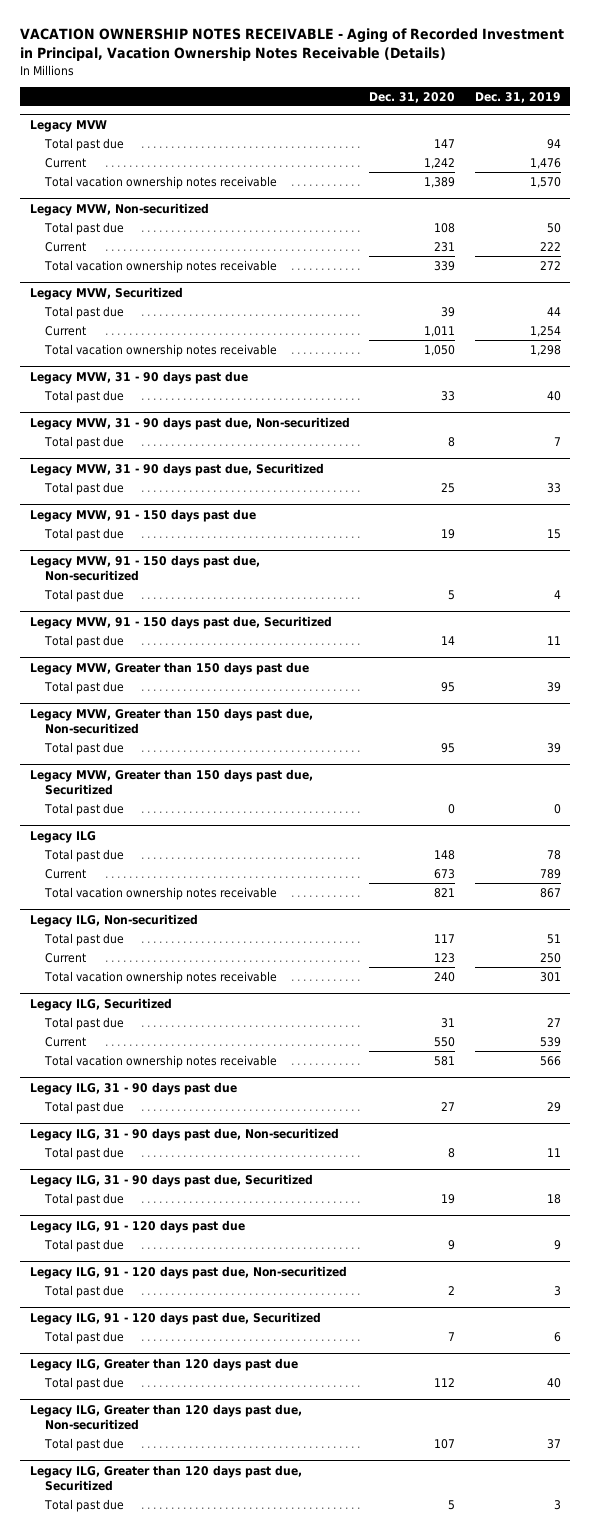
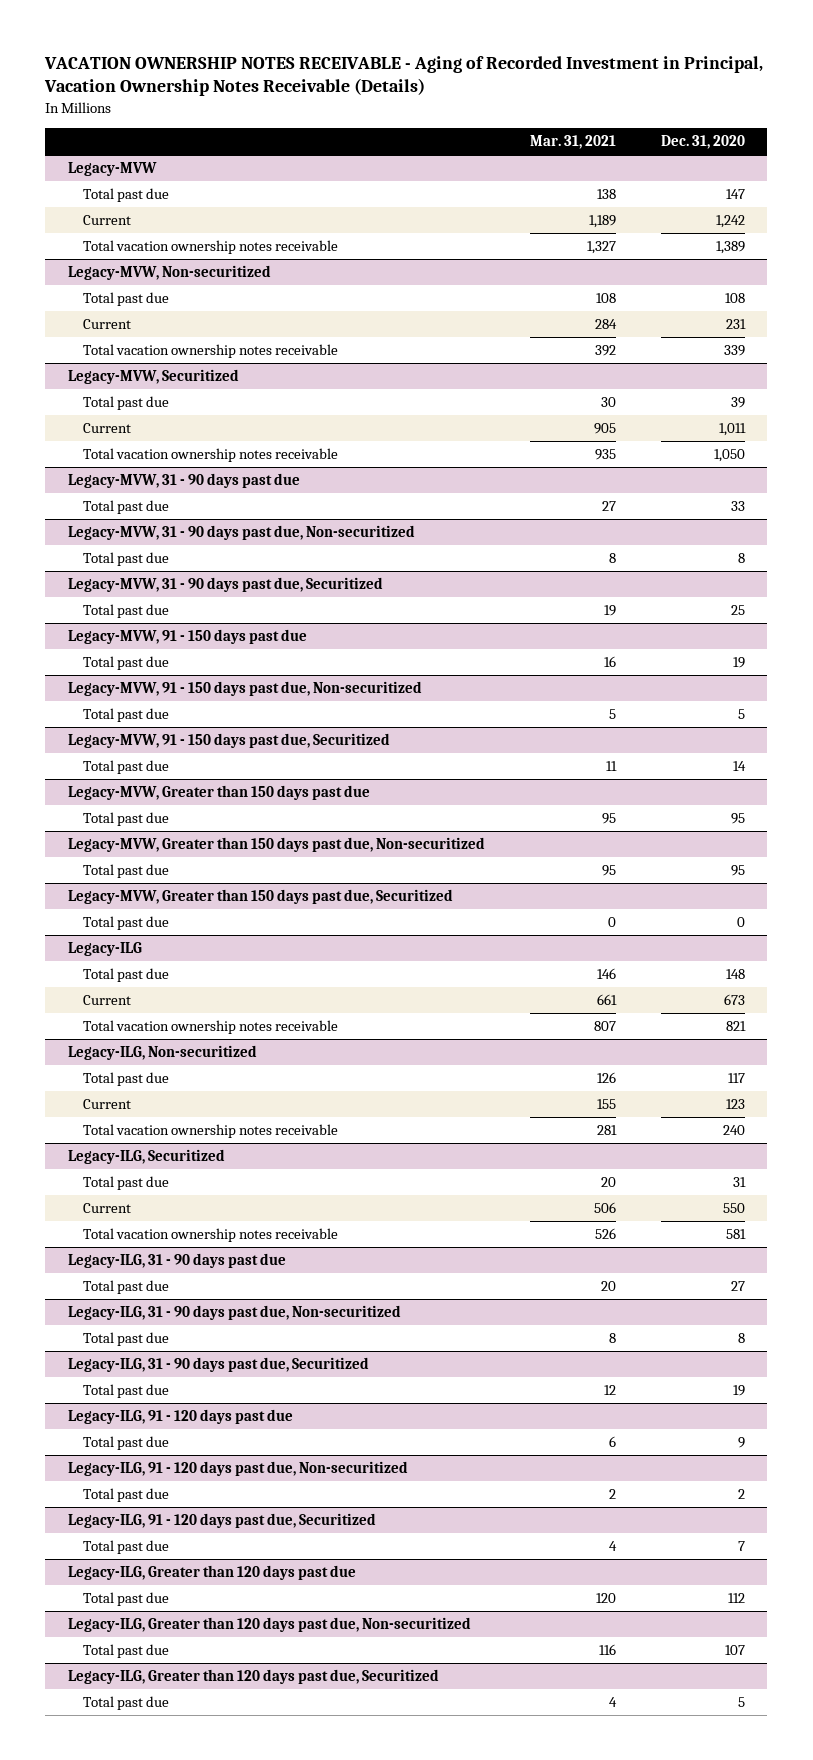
[474,91,561,103] Dec. 31, 2019 -> none
none -> [529,135,616,150] Mar. 31, 2021
[30,119,108,132] Legacy MVW -> [67,162,157,177] Legacy-MVW
[30,202,210,216] Legacy MVW, Non-securitized -> [67,265,271,281] Legacy-MVW, Non-securitized
[30,286,184,300] Legacy MVW, Securitized -> [67,369,239,385] Legacy-MVW, Securitized
[30,370,249,384] Legacy MVW, 31 - 90 days past due -> [67,473,300,489] Legacy-MVW, 31 - 90 days past due
[30,416,351,430] Legacy MVW, 31 - 90 days past due, Non-securitized -> [67,525,415,541] Legacy-MVW, 31 - 90 days past due, Non-securitized
[30,462,325,476] Legacy MVW, 31 - 90 days past due, Securitized -> [67,577,383,593] Legacy-MVW, 31 - 90 days past due, Securitized
[30,508,257,522] Legacy MVW, 91 - 150 days past due -> [67,629,307,645] Legacy-MVW, 91 - 150 days past due
[30,554,261,582] Legacy MVW, 91 - 150 days past due, Non-securitized -> [67,681,422,697] Legacy-MVW, 91 - 150 days past due, Non-securitized
[30,615,333,629] Legacy MVW, 91 - 150 days past due, Securitized -> [67,733,390,749] Legacy-MVW, 91 - 150 days past due, Securitized
[30,661,310,675] Legacy MVW, Greater than 150 days past due -> [67,785,370,801] Legacy-MVW, Greater than 150 days past due
[30,707,314,735] Legacy MVW, Greater than 150 days past due, Non-securitized -> [67,837,485,853] Legacy-MVW, Greater than 150 days past due, Non-securitized
[30,768,314,796] Legacy MVW, Greater than 150 days past due, Securitized -> [67,889,453,905] Legacy-MVW, Greater than 150 days past due, Securitized
[30,830,97,843] Legacy ILG -> [67,942,142,957] Legacy-ILG
[30,913,199,927] Legacy ILG, Non-securitized -> [67,1045,257,1061] Legacy-ILG, Non-securitized
[30,997,173,1011] Legacy ILG, Securitized -> [67,1149,225,1165] Legacy-ILG, Securitized
[30,1081,238,1095] Legacy ILG, 31 - 90 days past due -> [67,1253,286,1269] Legacy-ILG, 31 - 90 days past due
[30,1127,340,1141] Legacy ILG, 31 - 90 days past due, Non-securitized -> [67,1305,401,1321] Legacy-ILG, 31 - 90 days past due, Non-securitized
[30,1173,314,1187] Legacy ILG, 31 - 90 days past due, Securitized -> [67,1357,369,1373] Legacy-ILG, 31 - 90 days past due, Securitized
[30,1219,246,1233] Legacy ILG, 91 - 120 days past due -> [67,1409,293,1425] Legacy-ILG, 91 - 120 days past due
[30,1265,348,1279] Legacy ILG, 91 - 120 days past due, Non-securitized -> [67,1461,408,1477] Legacy-ILG, 91 - 120 days past due, Non-securitized
[30,1311,322,1325] Legacy ILG, 91 - 120 days past due, Securitized -> [67,1513,376,1529] Legacy-ILG, 91 - 120 days past due, Securitized
[30,1357,299,1371] Legacy ILG, Greater than 120 days past due -> [67,1565,356,1581] Legacy-ILG, Greater than 120 days past due
[30,1403,303,1431] Legacy ILG, Greater than 120 days past due, Non-securitized -> [67,1617,471,1633] Legacy-ILG, Greater than 120 days past due, Non-securitized
[30,1464,303,1492] Legacy ILG, Greater than 120 days past due, Securitized -> [67,1669,439,1685] Legacy-ILG, Greater than 120 days past due, Securitized

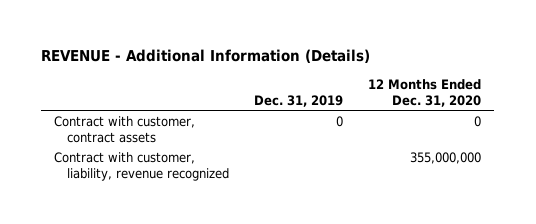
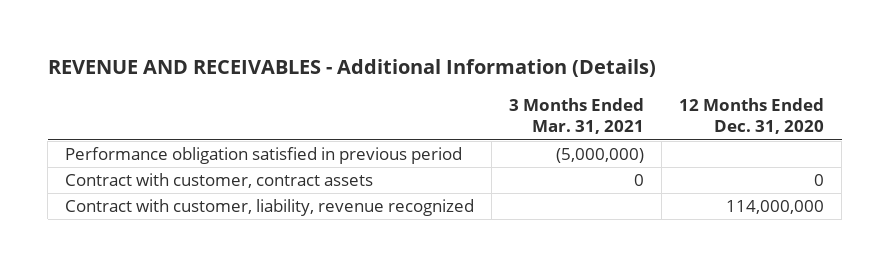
[41,49,371,64] REVENUE - Additional Information (Details) -> [47,59,656,78] REVENUE AND RECEIVABLES - Additional Information (Details)
[254,94,344,107] Dec. 31, 2019 -> none
none -> [509,97,645,135] 3 Months Ended Mar. 31, 2021
none -> [65,147,463,165] Performance obligation satisfied in previous period
[410,151,482,164] 355,000,000 -> [726,200,825,215] 114,000,000

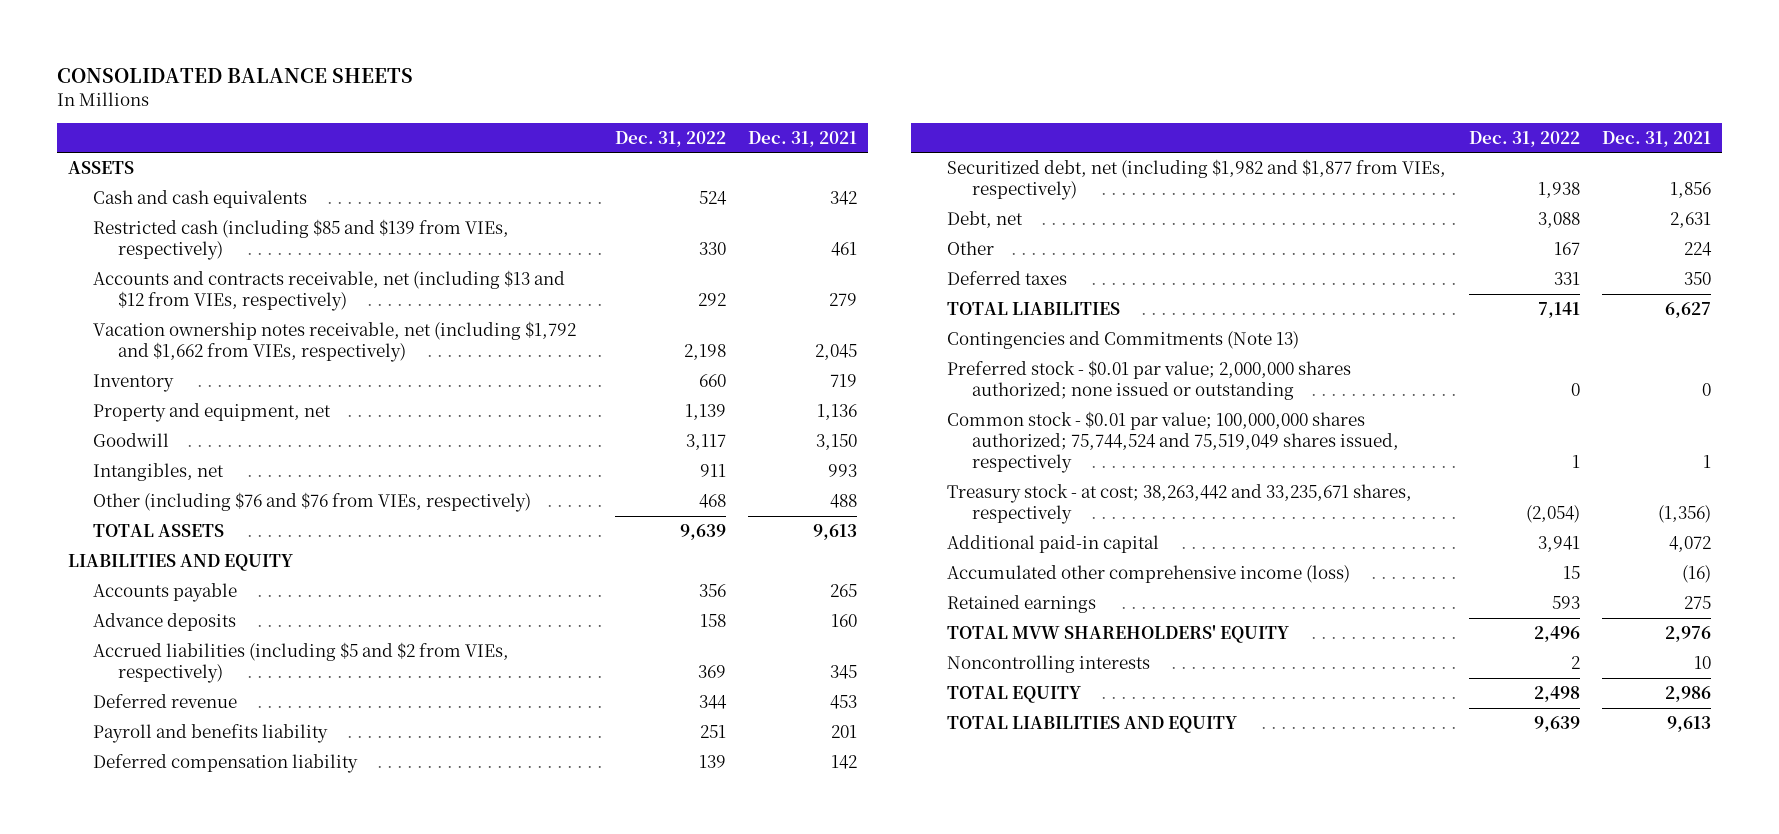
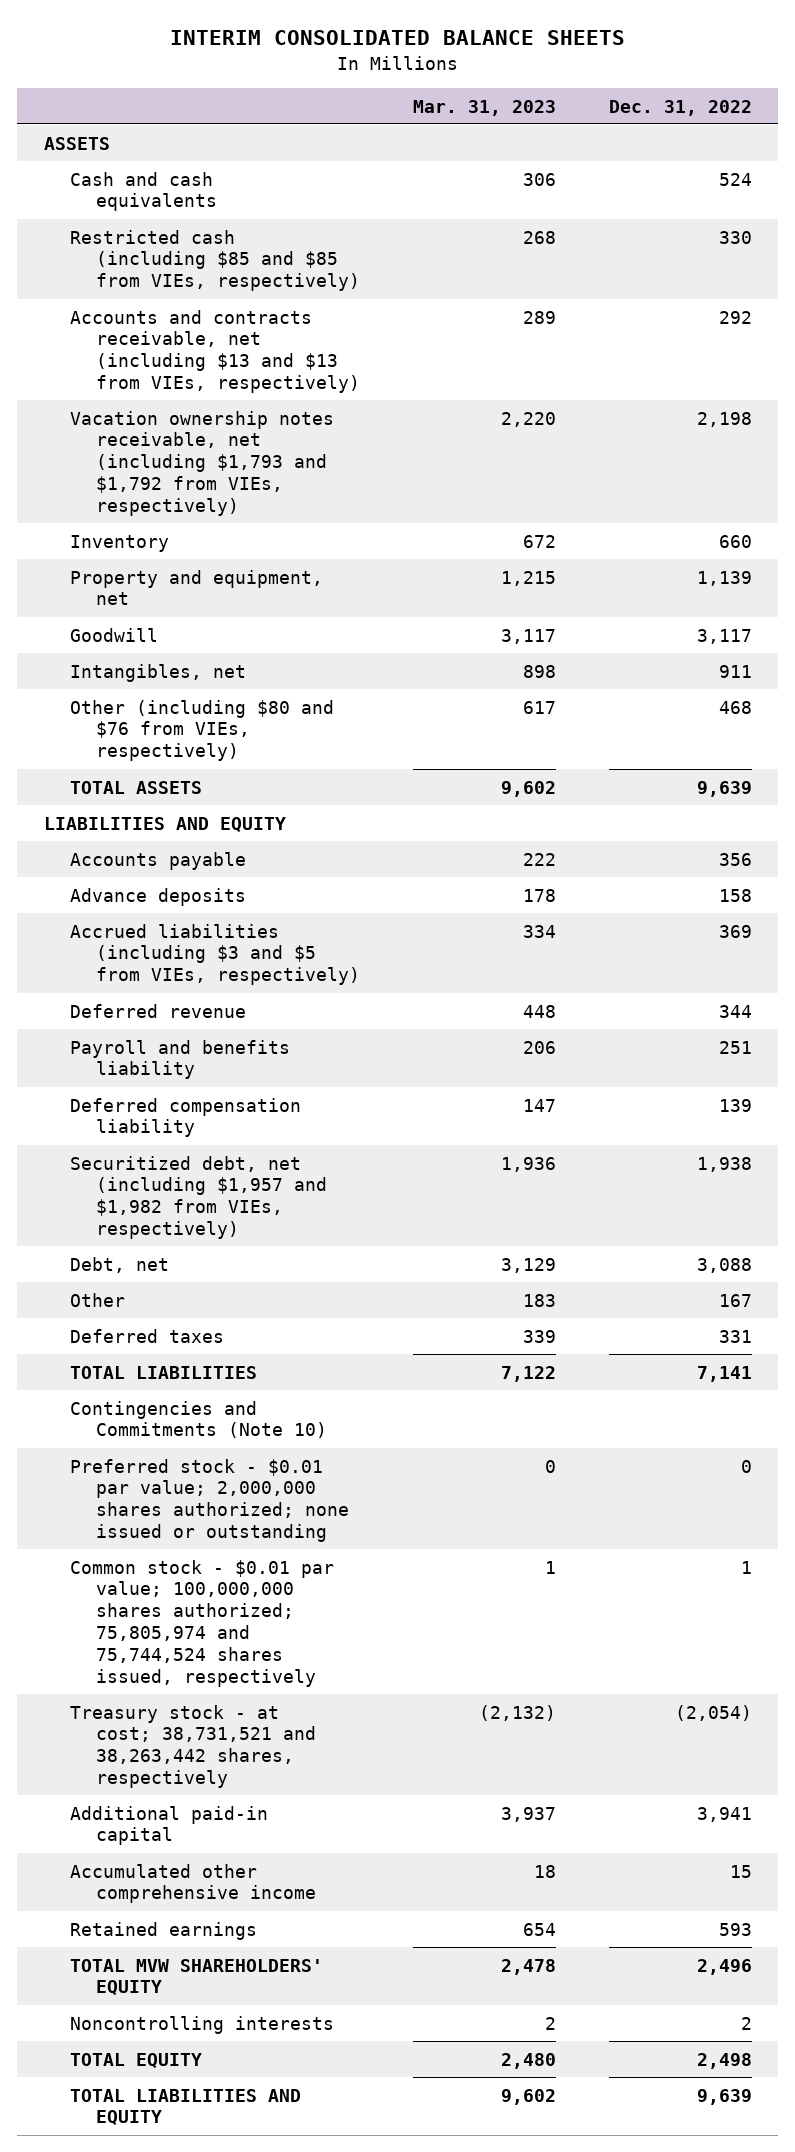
[56,67,413,83] CONSOLIDATED BALANCE SHEETS -> [169,30,625,46] INTERIM CONSOLIDATED BALANCE SHEETS
[748,130,858,147] Dec. 31, 2021 -> none
none -> [412,99,556,116] Mar. 31, 2023
[93,219,510,261] Restricted cash (including $85 and $139 from VIEs, respectively) -> [69,229,360,292] Restricted cash (including $85 and $85 from VIEs, respectively)
[93,270,566,312] Accounts and contracts receivable, net (including $13 and $12 from VIEs, respectively) -> [69,309,360,394] Accounts and contracts receivable, net (including $13 and $13 from VIEs, respectively)
[93,321,577,363] Vacation ownership notes receivable, net (including $1,792 and $1,662 from VIEs, respectively) -> [69,410,334,517] Vacation ownership notes receivable, net (including $1,793 and $1,792 from VIEs, respectively)
[93,492,532,513] Other (including $76 and $76 from VIEs, respectively) -> [69,699,334,762] Other (including $80 and $76 from VIEs, respectively)
[93,642,510,684] Accrued liabilities (including $5 and $2 from VIEs, respectively) -> [69,923,360,986] Accrued liabilities (including $3 and $5 from VIEs, respectively)
[947,159,1447,201] Securitized debt, net (including $1,982 and $1,877 from VIEs, respectively) -> [69,1155,327,1240] Securitized debt, net (including $1,957 and $1,982 from VIEs, respectively)
[947,331,1300,350] Contingencies and Commitments (Note 13) -> [69,1400,327,1439] Contingencies and Commitments (Note 10)
[947,411,1400,474] Common stock - $0.01 par value; 100,000,000 shares authorized; 75,744,524 and 75,519,049 shares issued, respectively -> [69,1559,334,1687] Common stock - $0.01 par value; 100,000,000 shares authorized; 75,805,974 and 75,744,524 shares issued, respectively
[947,484,1413,525] Treasury stock - at cost; 38,263,442 and 33,235,671 shares, respectively -> [69,1704,316,1789] Treasury stock - at cost; 38,731,521 and 38,263,442 shares, respectively
[947,565,1351,584] Accumulated other comprehensive income (loss) -> [69,1863,316,1904] Accumulated other comprehensive income

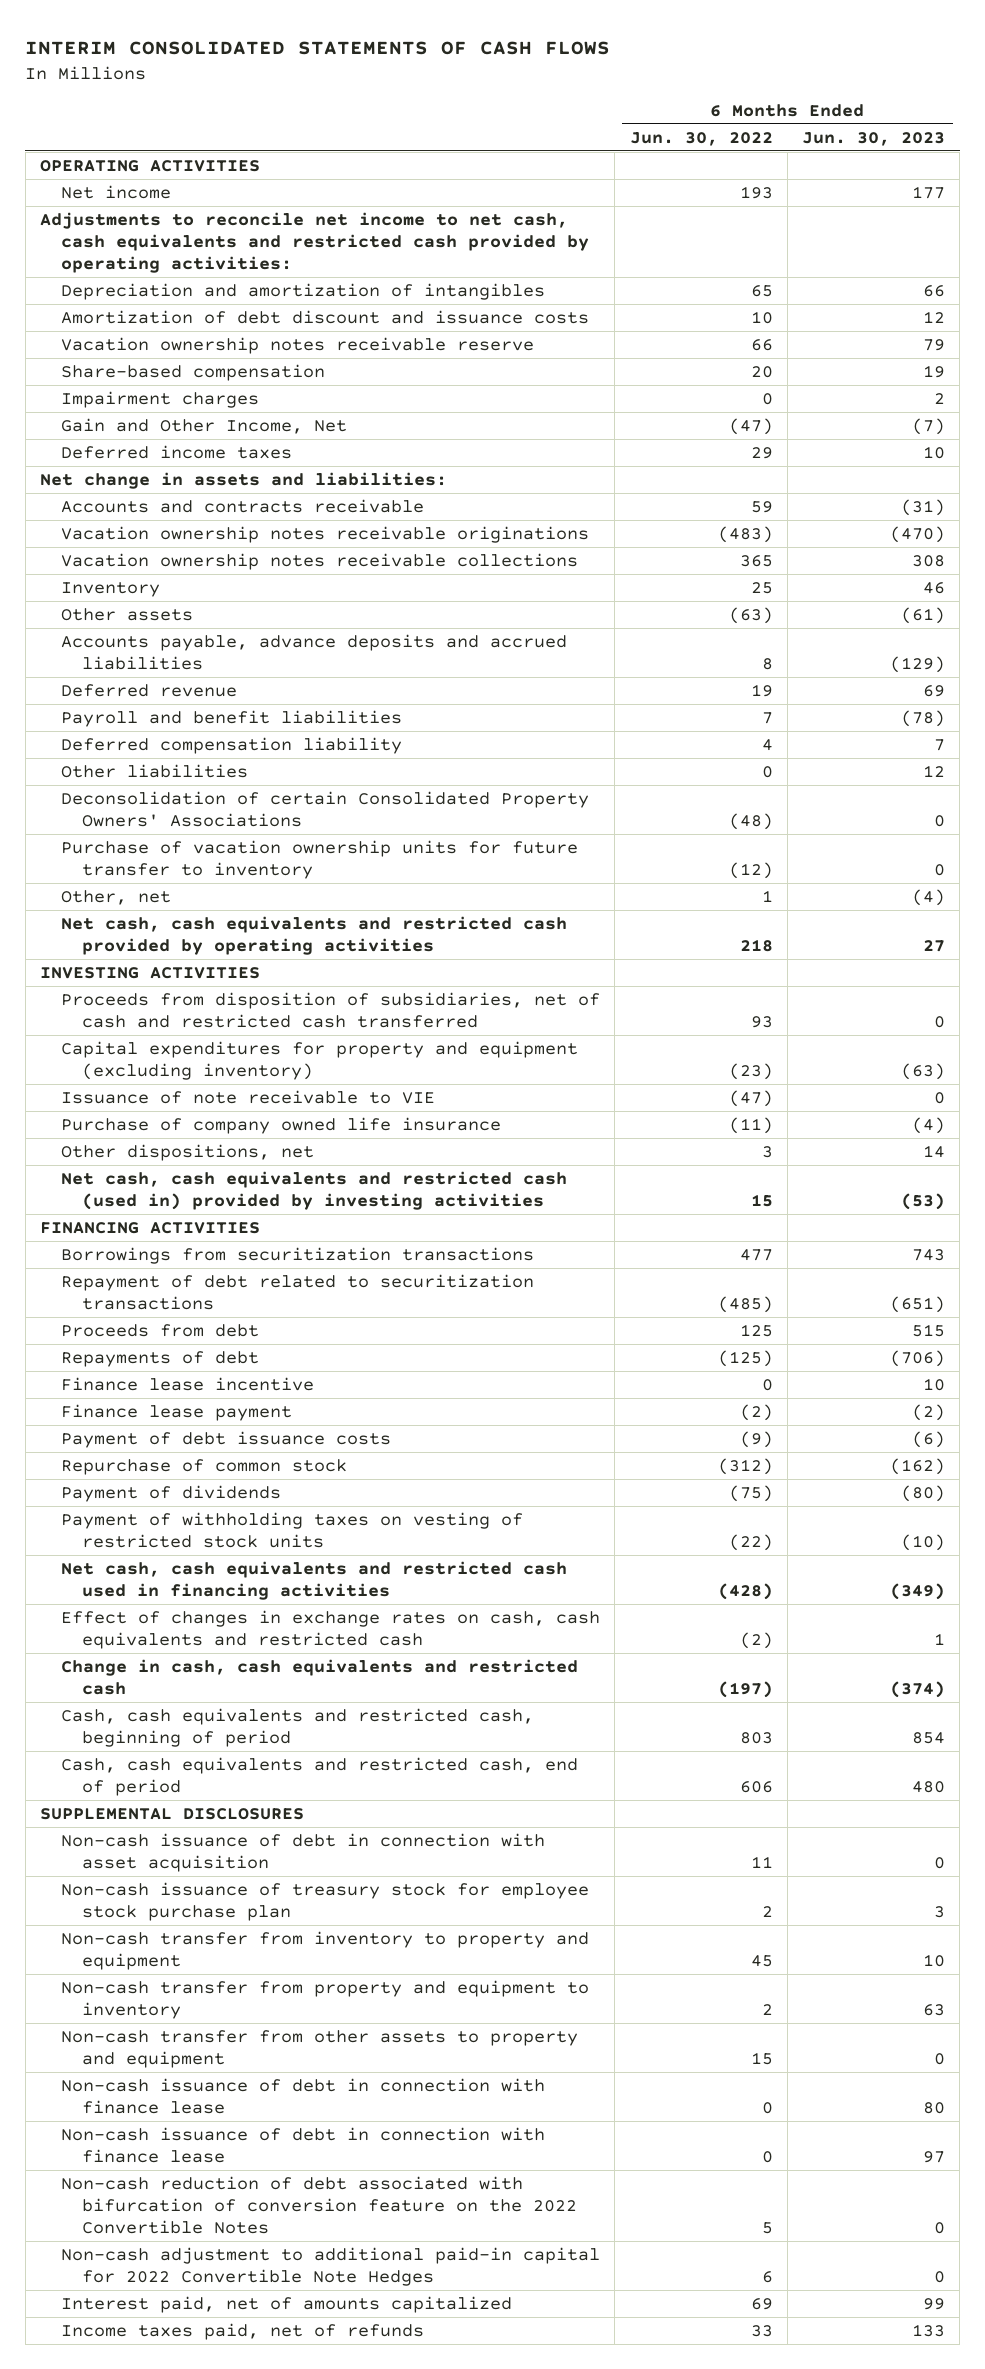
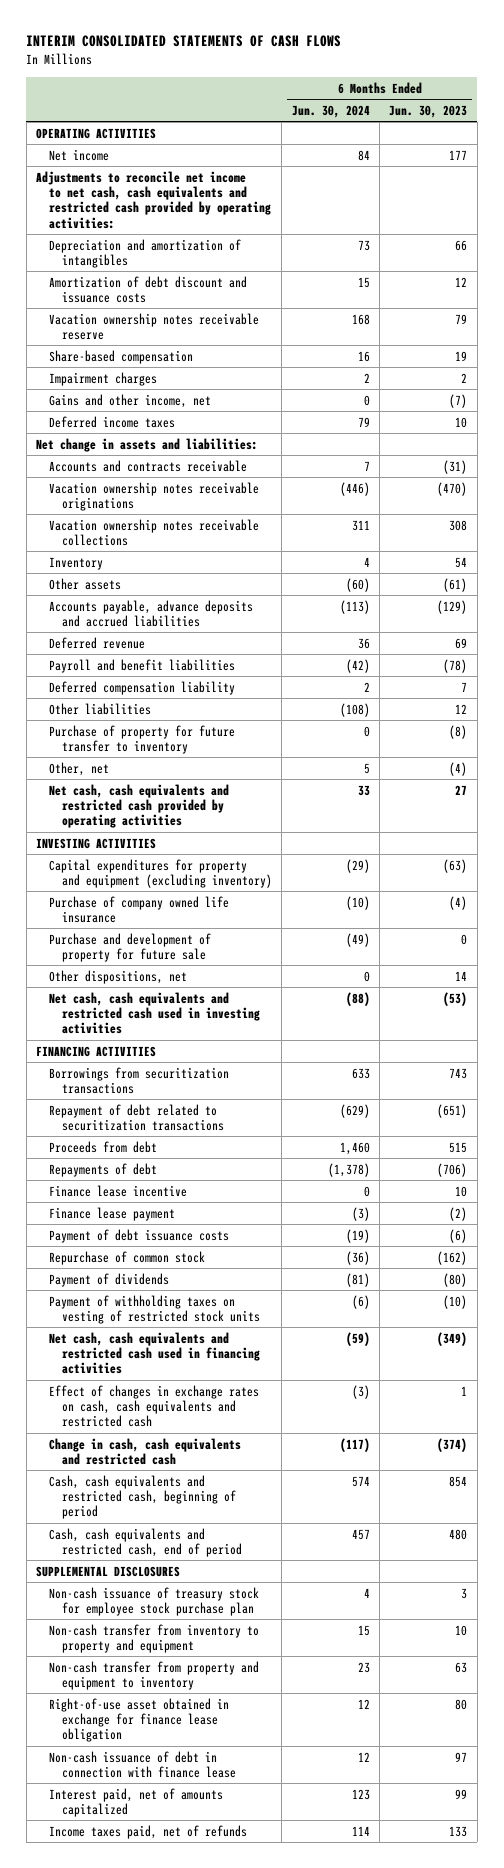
[629,131,773,146] Jun. 30, 2022 -> none
none -> [291,104,370,118] Jun. 30, 2024
[61,417,348,434] Gain and Other Income, Net -> [49,393,212,408] Gains and other income, net
[923,581,946,594] 46 -> [455,556,468,568] 54
[61,790,590,827] Deconsolidation of certain Consolidated Property Owners' Associations -> none
[61,839,579,879] Purchase of vacation ownership units for future transfer to inventory -> [49,724,236,755] Purchase of property for future transfer to inventory
[934,863,946,876] 0 -> [449,724,468,739] (8)
[61,991,601,1028] Proceeds from disposition of subsidiaries, net of cash and restricted cash transferred -> none
[61,1089,436,1104] Issuance of note receivable to VIE -> none
none -> [49,932,212,963] Purchase and development of property for future sale
[61,1170,568,1210] Net cash, cash equivalents and restricted cash (used in) provided by investing activities -> [49,991,261,1035] Net cash, cash equivalents and restricted cash used in investing activities
[61,1832,546,1872] Non-cash issuance of debt in connection with asset acquisition -> none
[61,2029,579,2068] Non-cash transfer from other assets to property and equipment -> none
[61,2077,546,2114] Non-cash issuance of debt in connection with finance lease -> [49,1697,230,1743] Right-of-use asset obtained in exchange for finance lease obligation
[61,2175,578,2234] Non-cash reduction of debt associated with bifurcation of conversion feature on the 2022 Convertible Notes -> none
[61,2246,601,2286] Non-cash adjustment to additional paid-in capital for 2022 Convertible Note Hedges -> none

